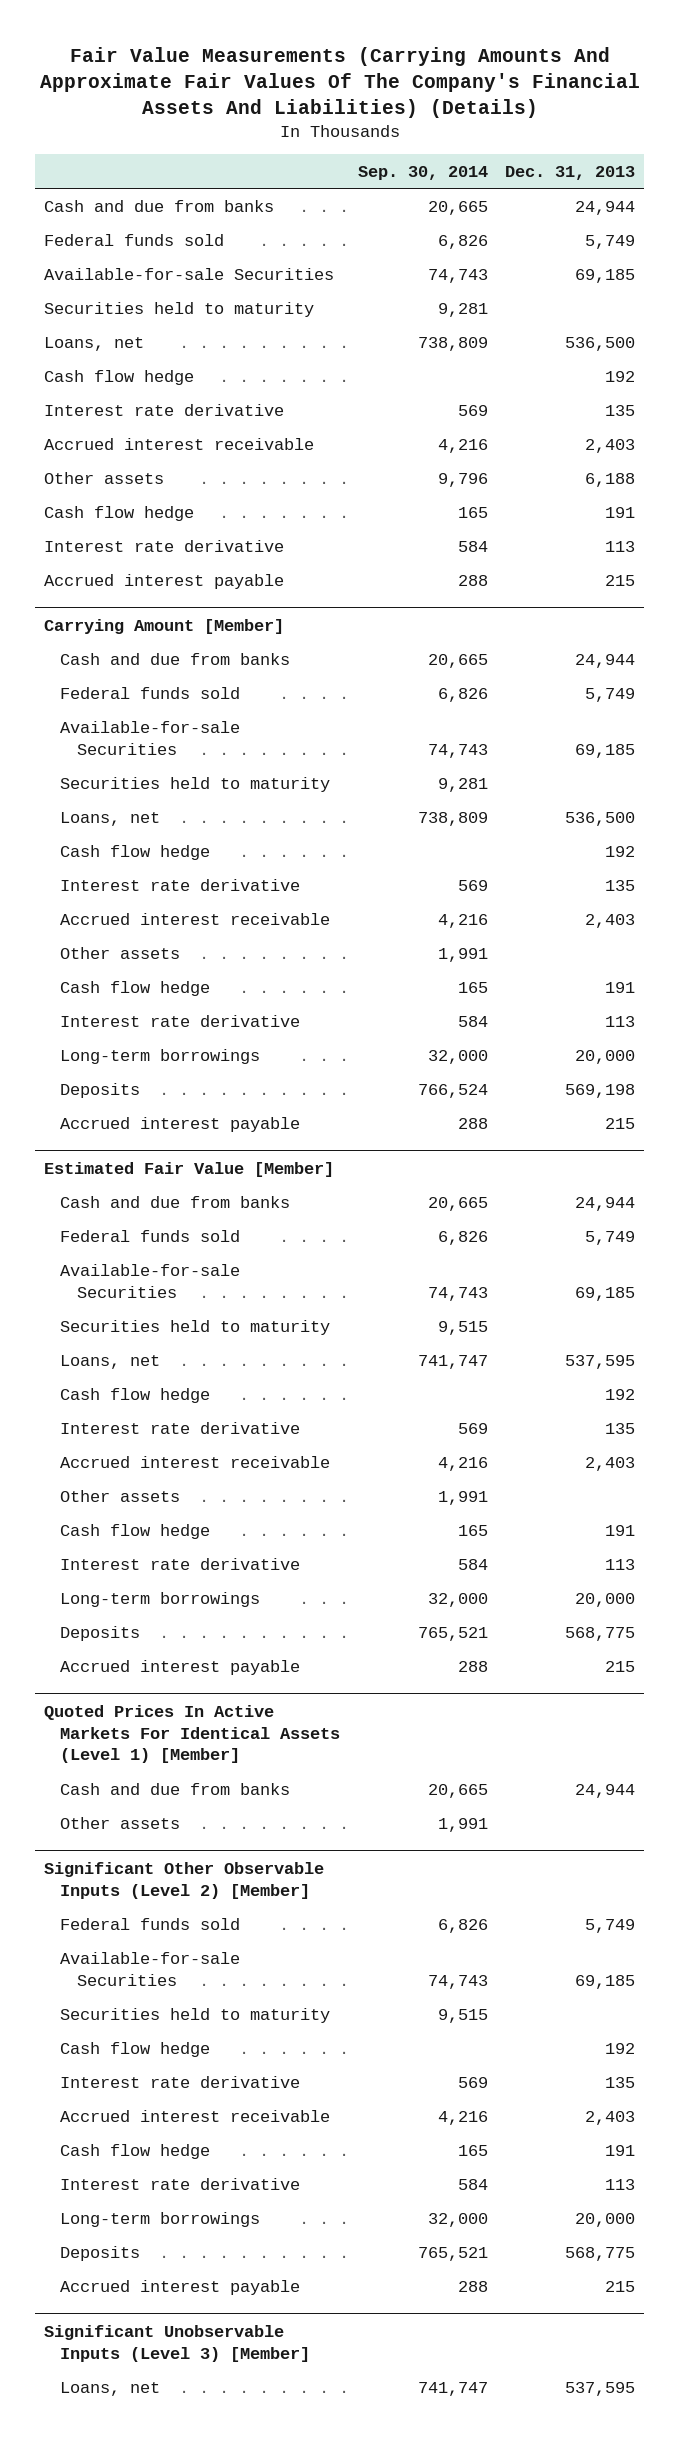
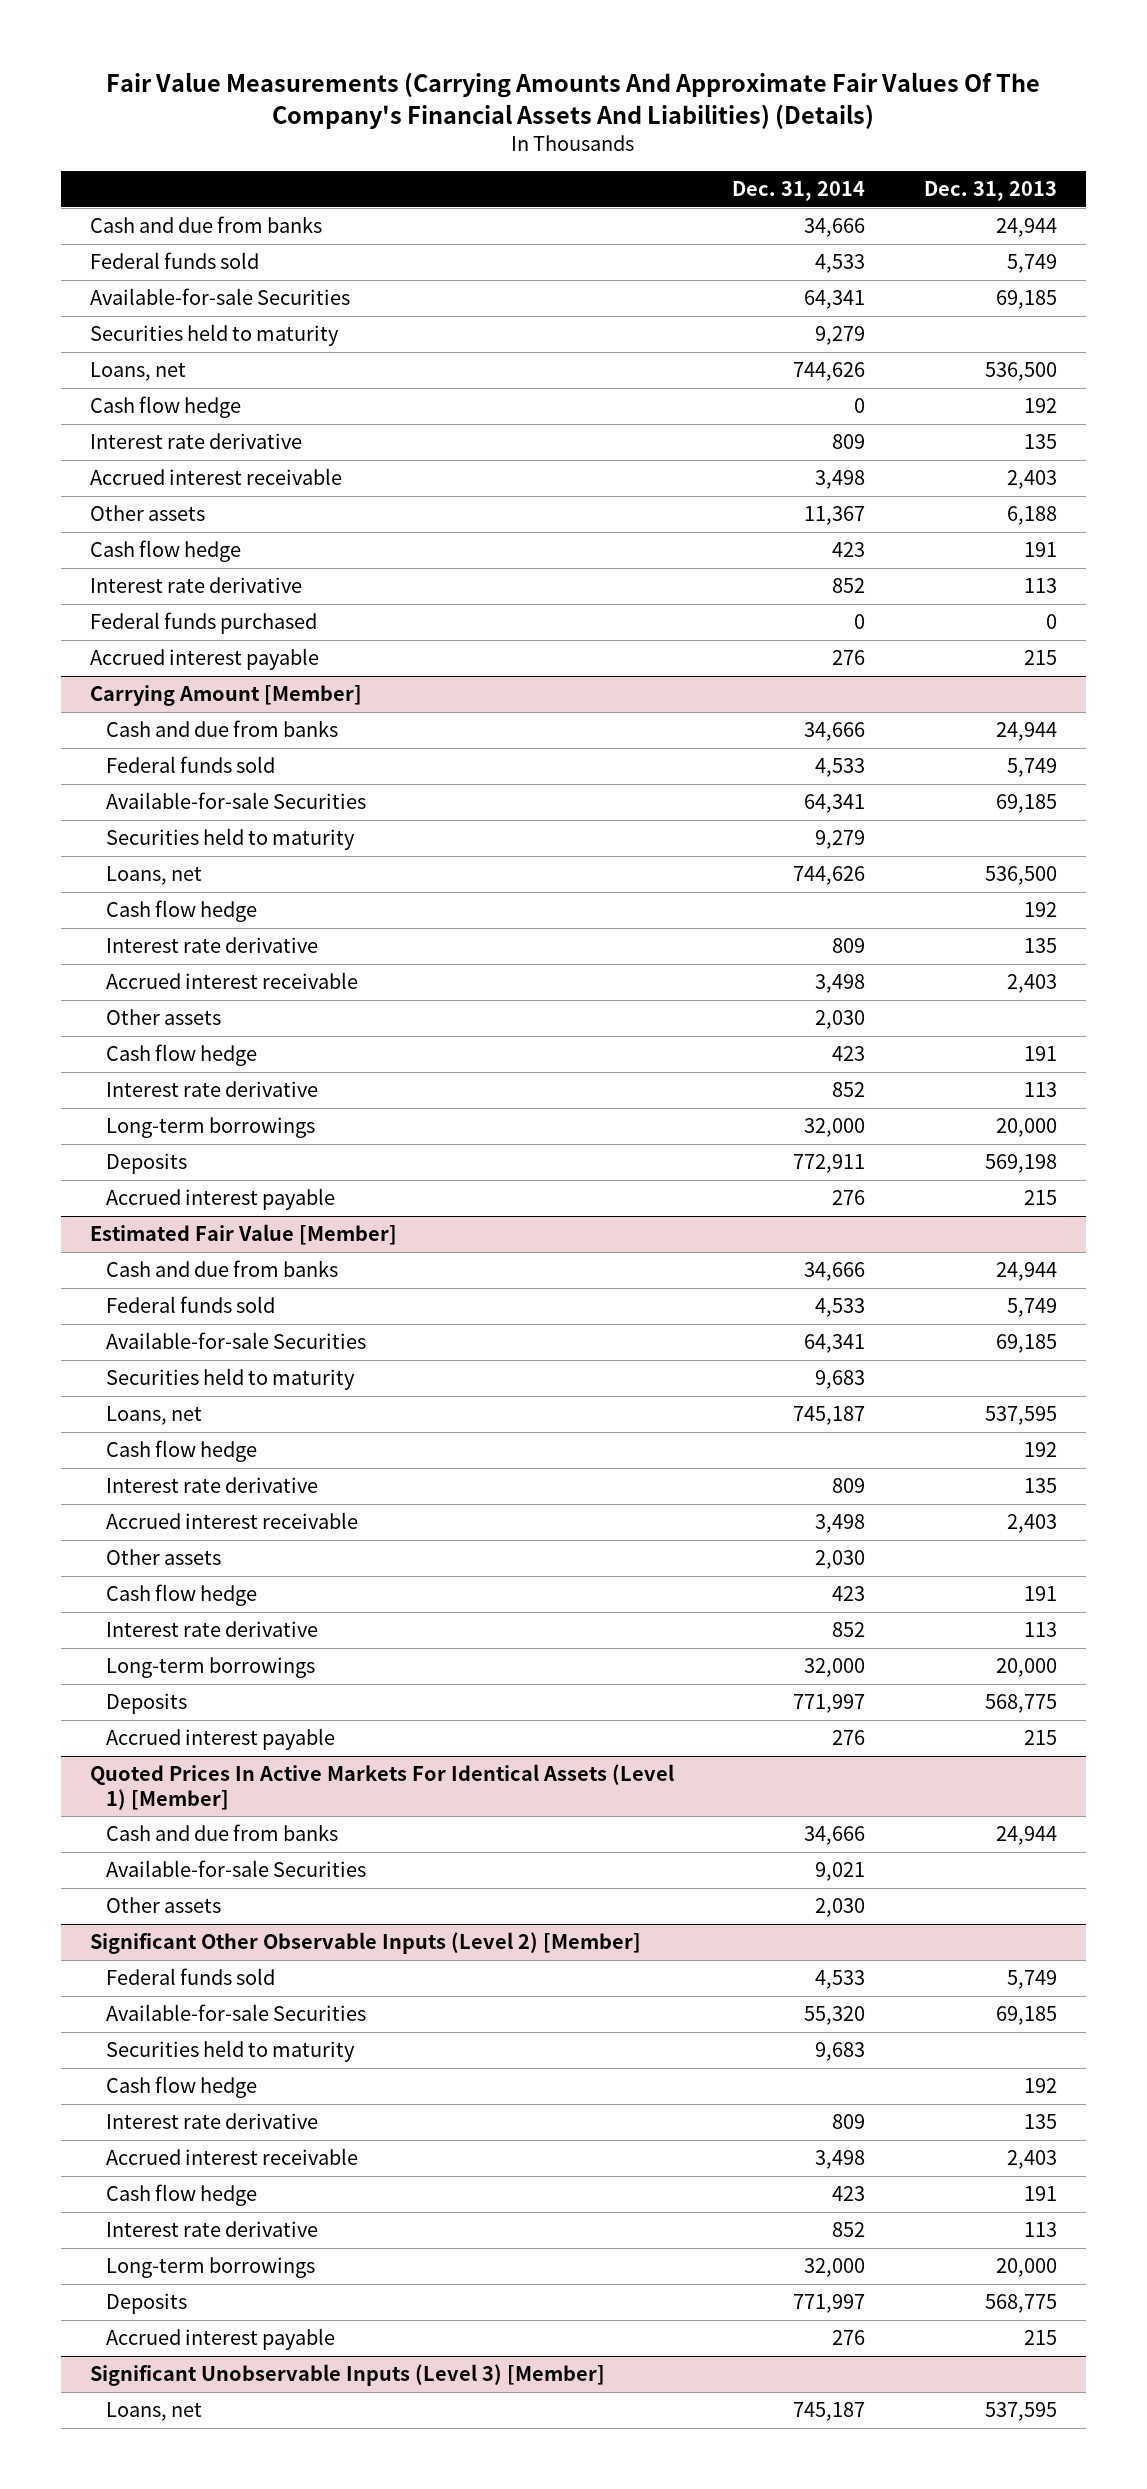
[357,165,488,180] Sep. 30, 2014 -> none
none -> [732,181,866,202] Dec. 31, 2014
none -> [90,612,318,635] Federal funds purchased
none -> [106,1860,367,1878] Available-for-sale Securities

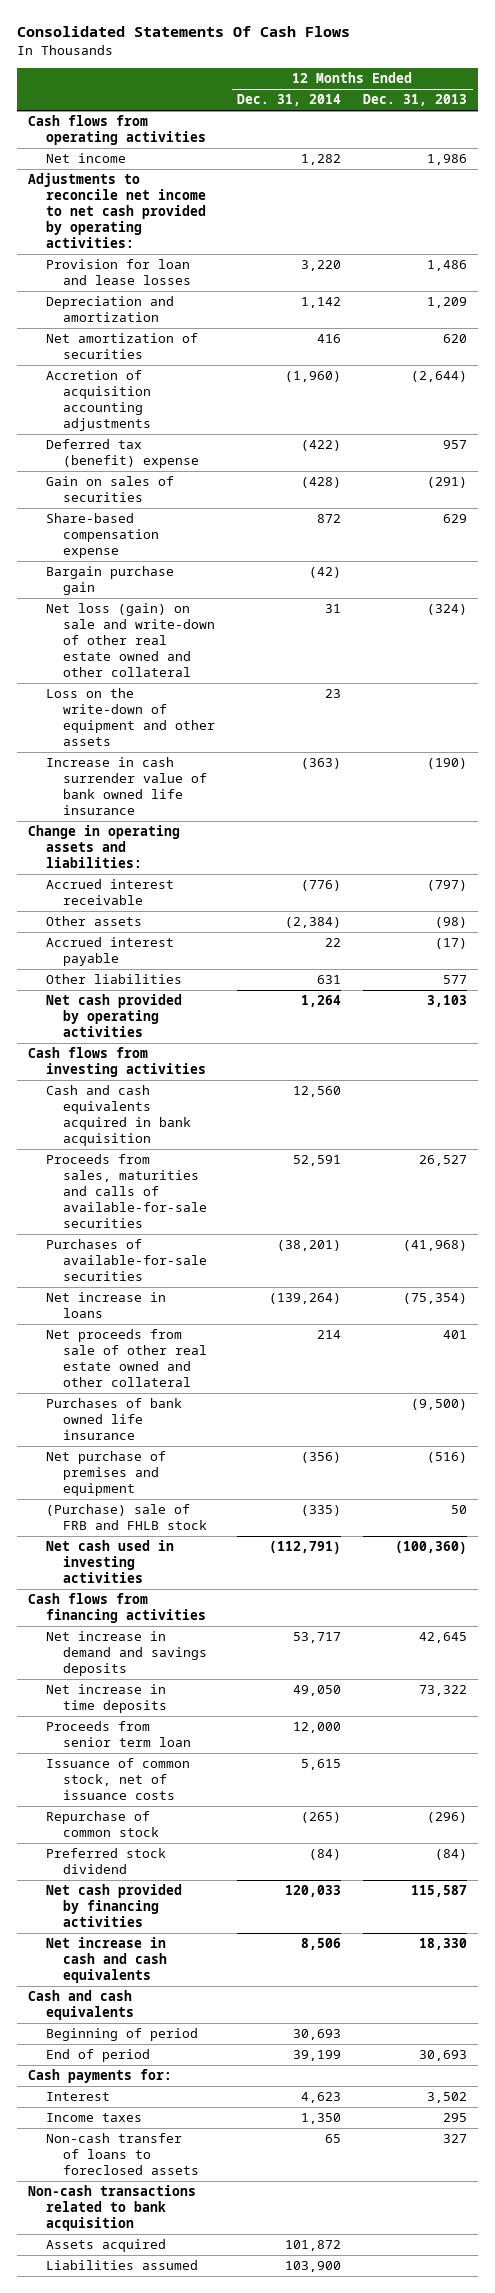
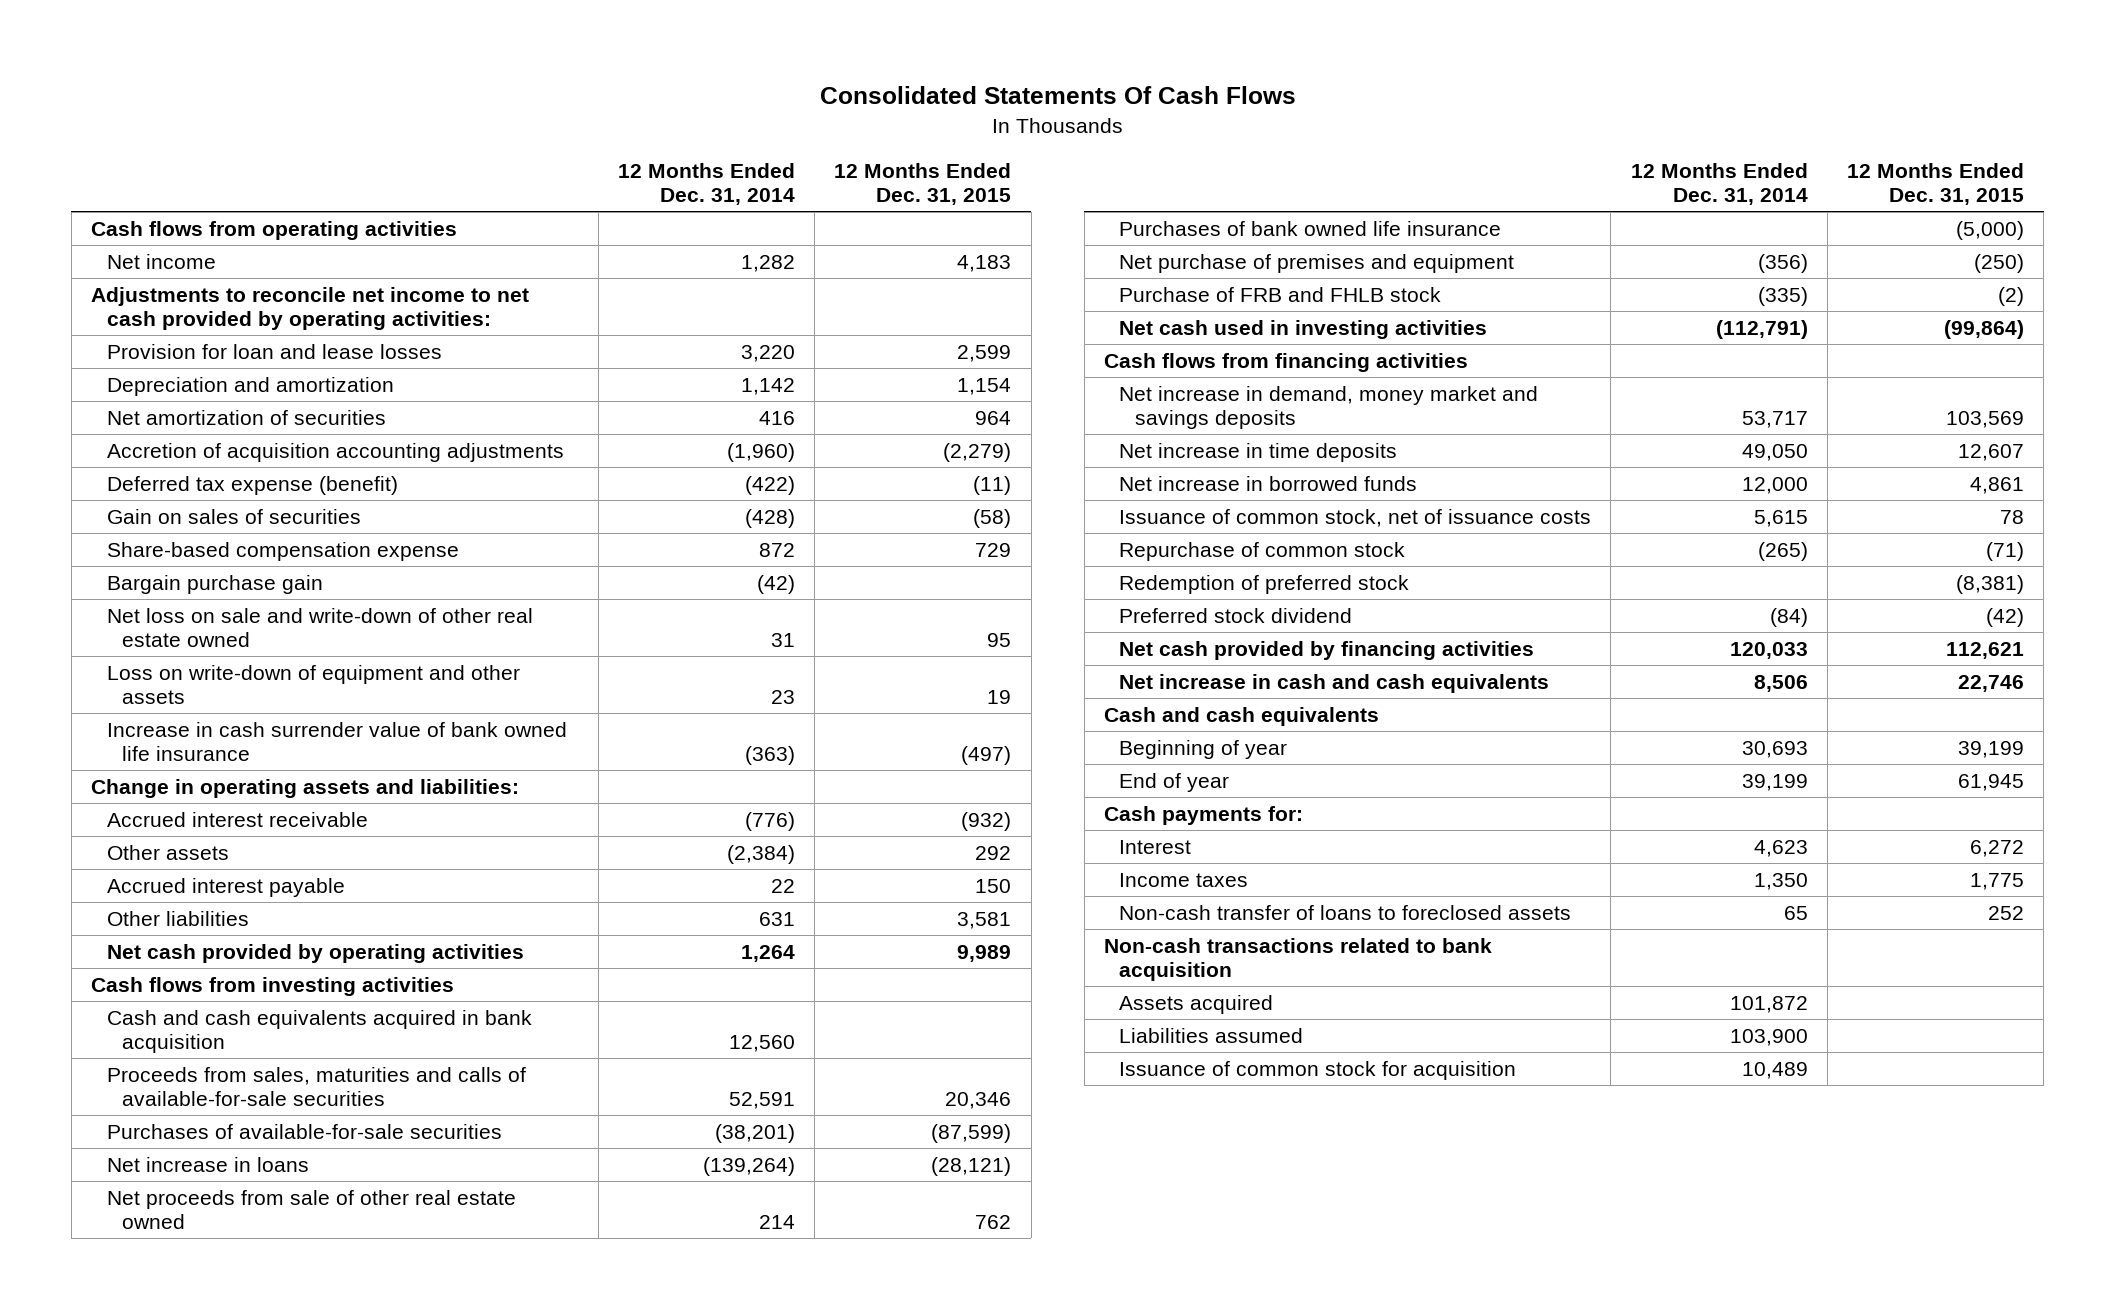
[363,94,468,107] Dec. 31, 2013 -> none
none -> [834,162,1012,206] 12 Months Ended Dec. 31, 2015
[45,439,200,469] Deferred tax (benefit) expense -> [106,475,398,495] Deferred tax expense (benefit)
[45,603,216,678] Net loss (gain) on sale and write-down of other real estate owned and other collateral -> [106,607,533,648] Net loss on sale and write-down of other real estate owned
[45,688,216,747] Loss on the write-down of equipment and other assets -> [106,664,520,705] Loss on write-down of equipment and other assets
[45,1329,208,1388] Net proceeds from sale of other real estate owned and other collateral -> [106,1189,516,1230] Net proceeds from sale of other real estate owned
[45,1504,208,1531] (Purchase) sale of FRB and FHLB stock -> [1119,286,1442,302] Purchase of FRB and FHLB stock
[45,1631,208,1677] Net increase in demand and savings deposits -> [1119,385,1539,430] Net increase in demand, money market and savings deposits
[45,1721,192,1748] Proceeds from senior term loan -> none
none -> [1119,475,1418,491] Net increase in borrowed funds
none -> [1119,574,1410,594] Redemption of preferred stock
[45,2028,198,2042] Beginning of period -> [1119,739,1288,759] Beginning of year
[45,2049,150,2063] End of period -> [1119,772,1230,792] End of year
none -> [1119,1060,1517,1080] Issuance of common stock for acquisition

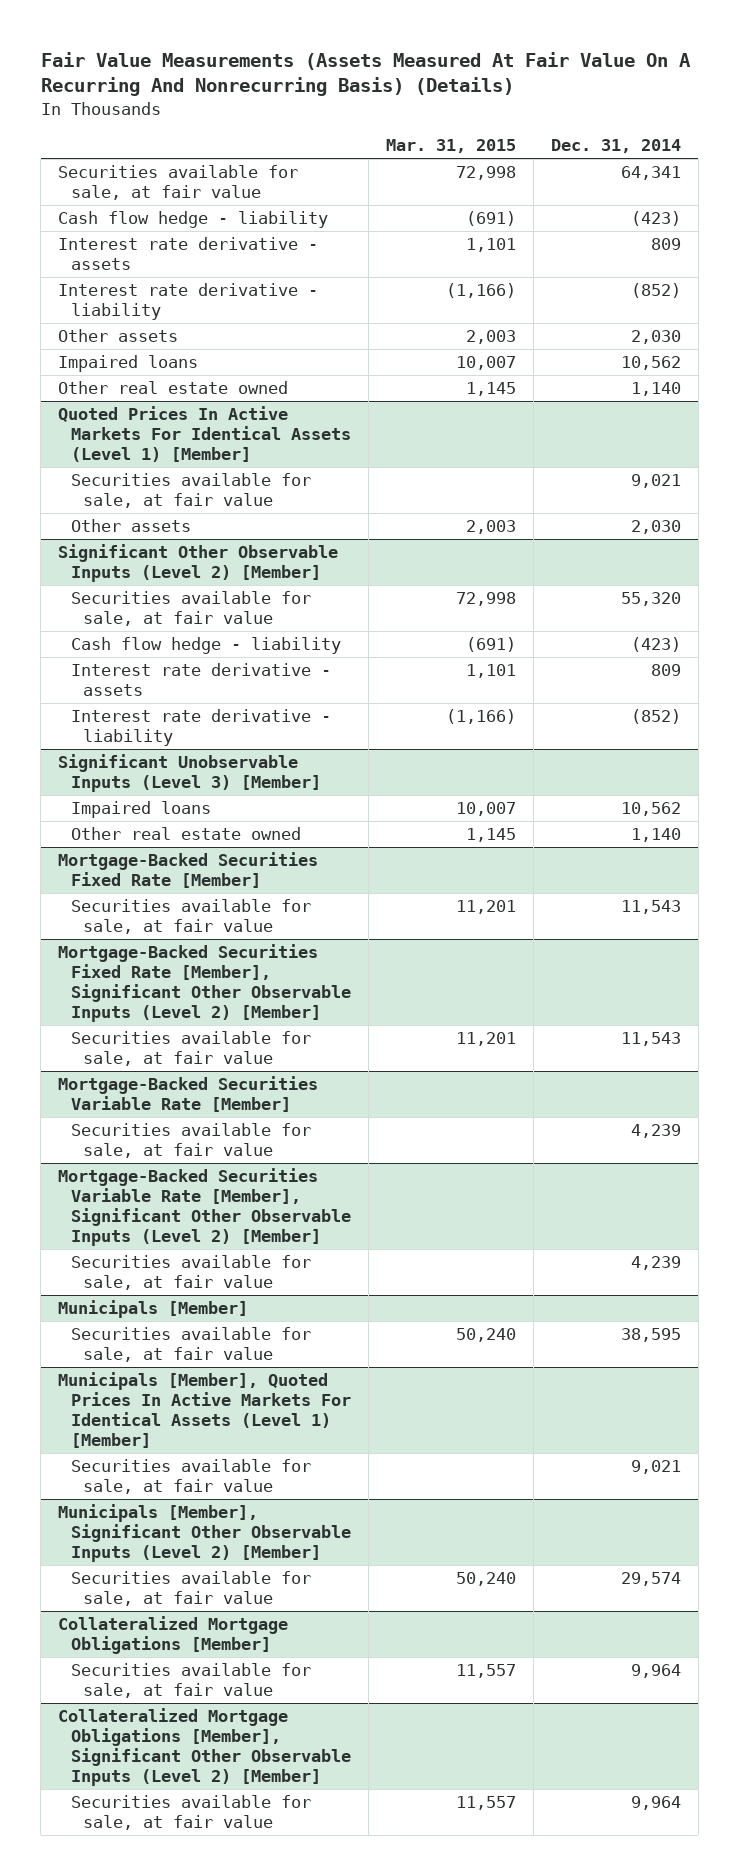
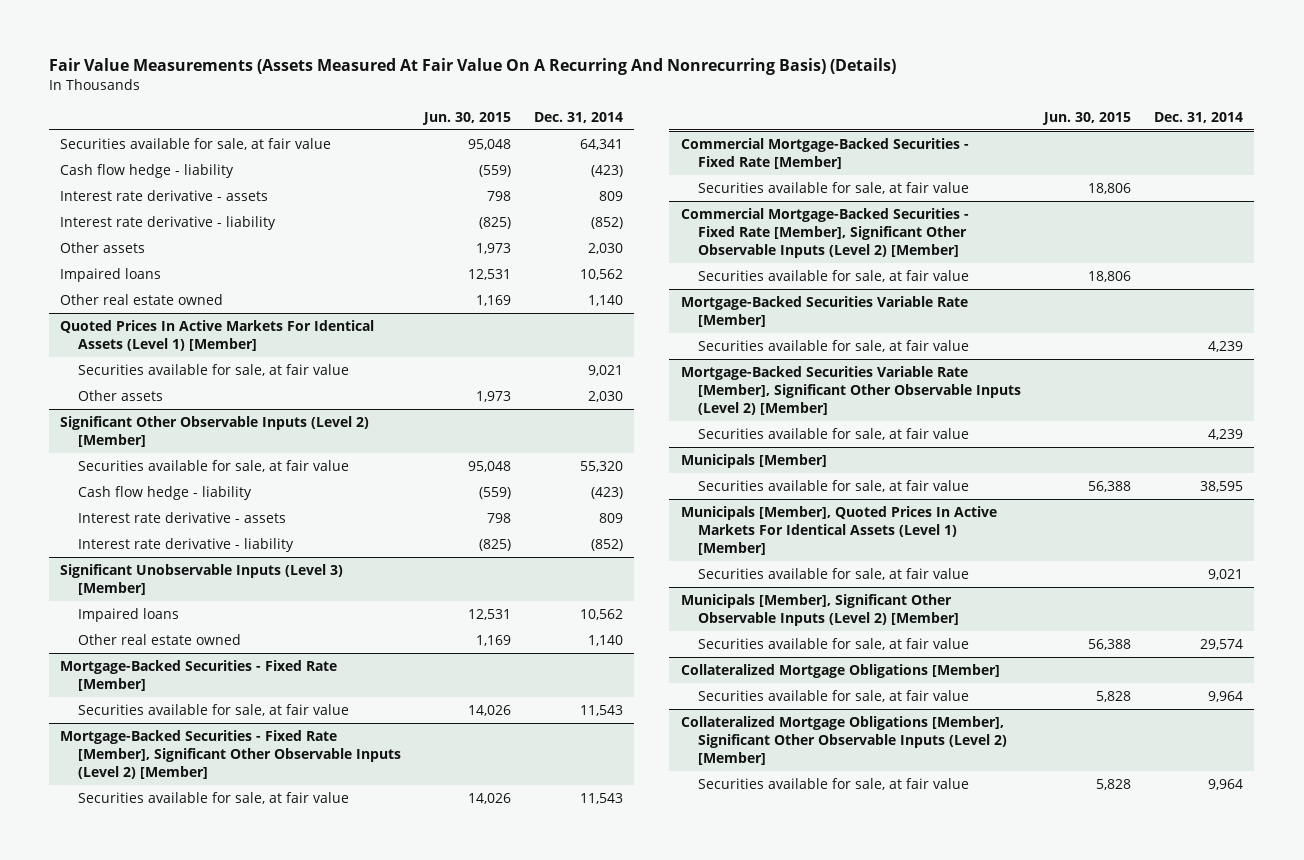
[385,138,516,153] Mar. 31, 2015 -> none
none -> [421,111,511,125] Jun. 30, 2015
[58,852,319,889] Mortgage-Backed Securities Fixed Rate [Member] -> [60,659,338,691] Mortgage-Backed Securities - Fixed Rate [Member]
[58,944,351,1022] Mortgage-Backed Securities Fixed Rate [Member], Significant Other Observable Inputs (Level 2) [Member] -> [60,729,401,779] Mortgage-Backed Securities - Fixed Rate [Member], Significant Other Observable Inputs (Level 2) [Member]
none -> [680,137,969,169] Commercial Mortgage-Backed Securities - Fixed Rate [Member]
none -> [698,181,970,194] Securities available for sale, at fair value
none -> [680,207,969,258] Commercial Mortgage-Backed Securities - Fixed Rate [Member], Significant Other Observable Inputs (Level 2) [Member]
none -> [698,269,970,282] Securities available for sale, at fair value

